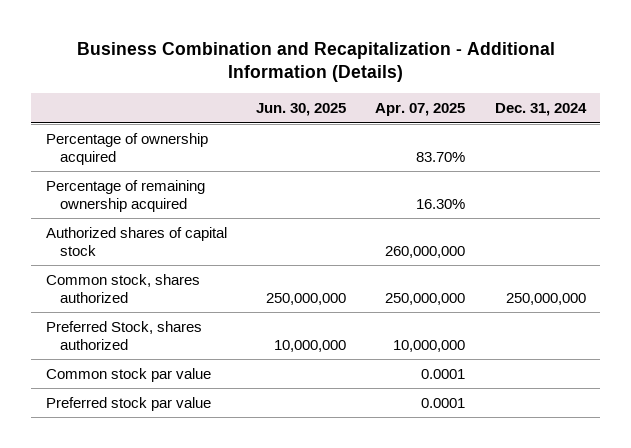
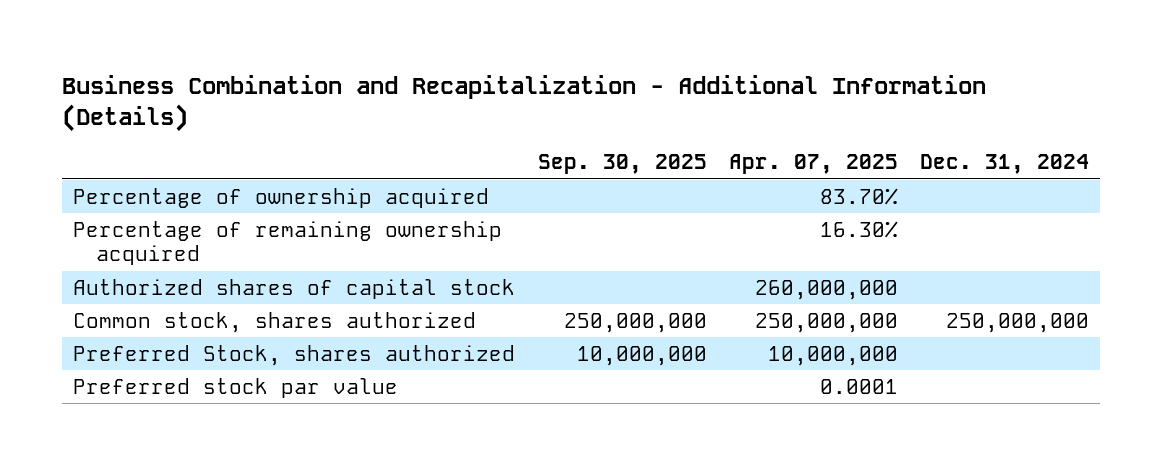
[256,103,347,117] Jun. 30, 2025 -> none
none -> [537,154,707,175] Sep. 30, 2025
[45,367,211,382] Common stock par value -> none

